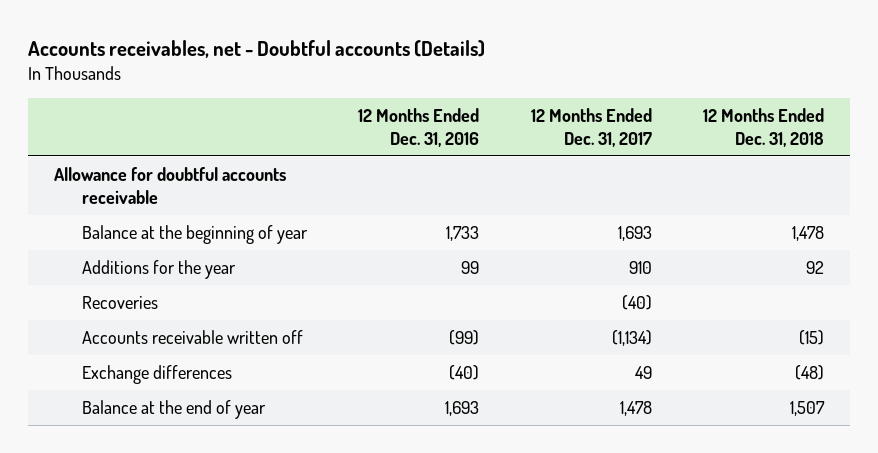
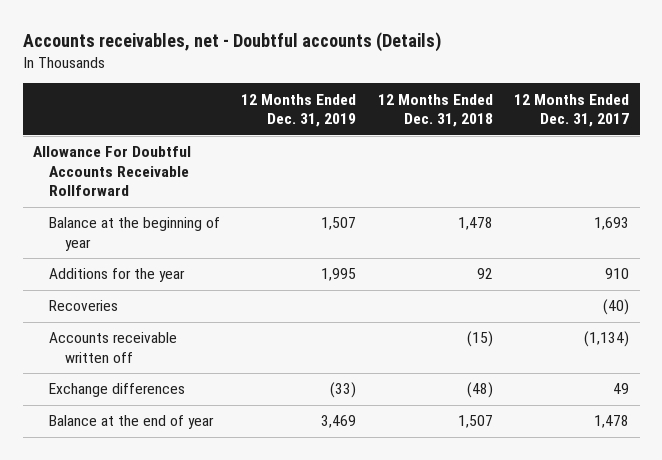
[358,108,480,148] 12 Months Ended Dec. 31, 2016 -> none
none -> [241,93,357,128] 12 Months Ended Dec. 31, 2019
[53,167,286,204] Allowance for doubtful accounts receivable -> [33,146,192,197] Allowance For Doubtful Accounts Receivable Rollforward

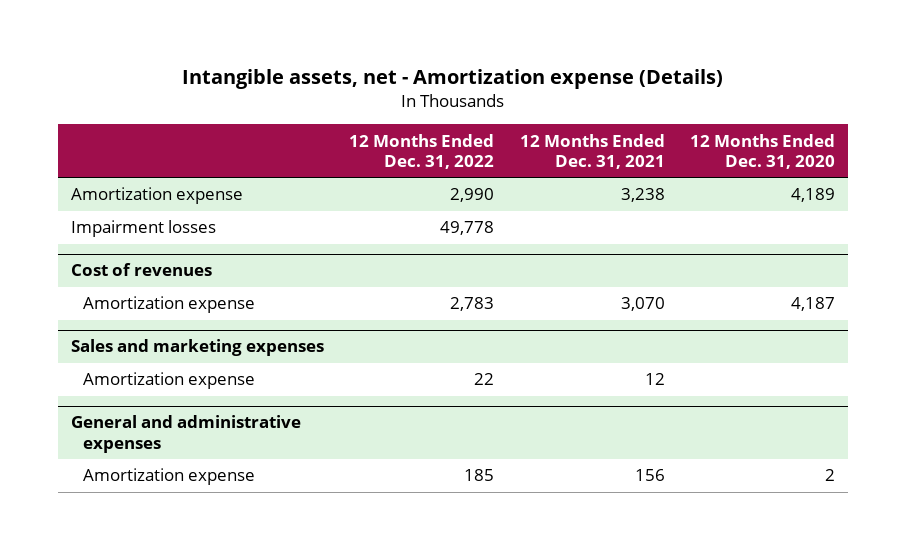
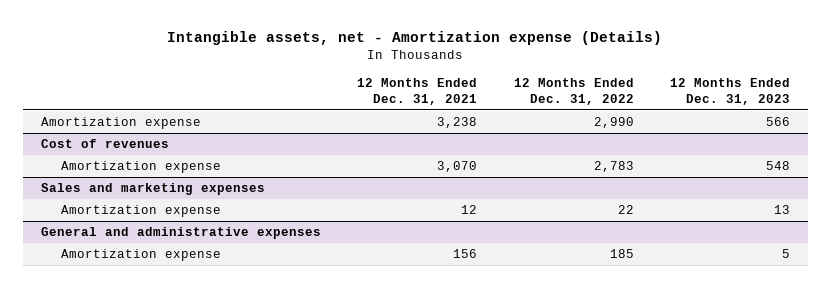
[690,133,836,169] 12 Months Ended Dec. 31, 2020 -> none
none -> [669,78,790,105] 12 Months Ended Dec. 31, 2023
[70,220,216,238] Impairment losses -> none

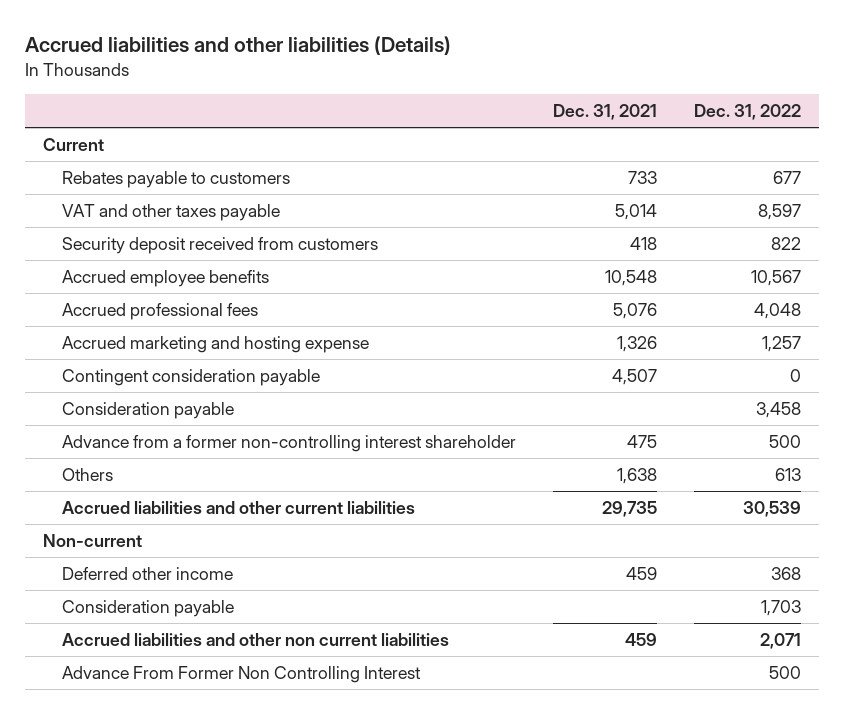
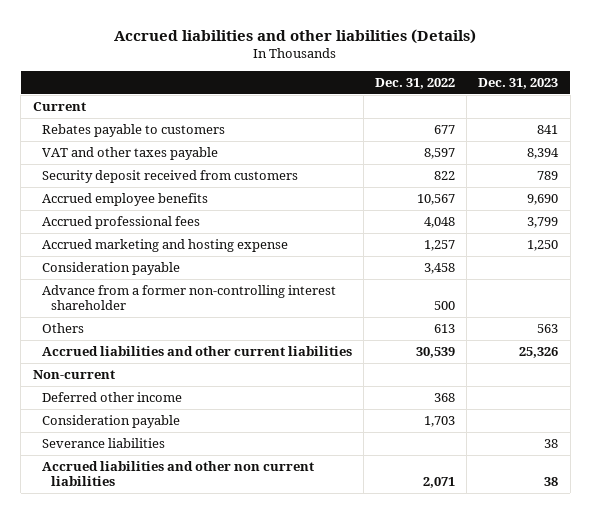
[552,104,657,121] Dec. 31, 2021 -> none
none -> [478,78,559,90] Dec. 31, 2023
[62,369,321,387] Contingent consideration payable -> none
none -> [41,437,165,448] Severance liabilities
[62,666,422,684] Advance From Former Non Controlling Interest -> none

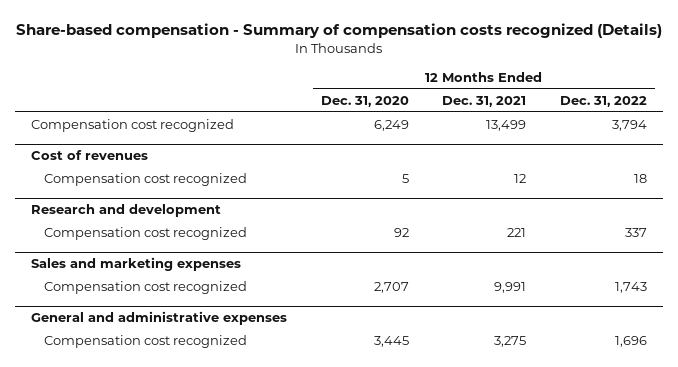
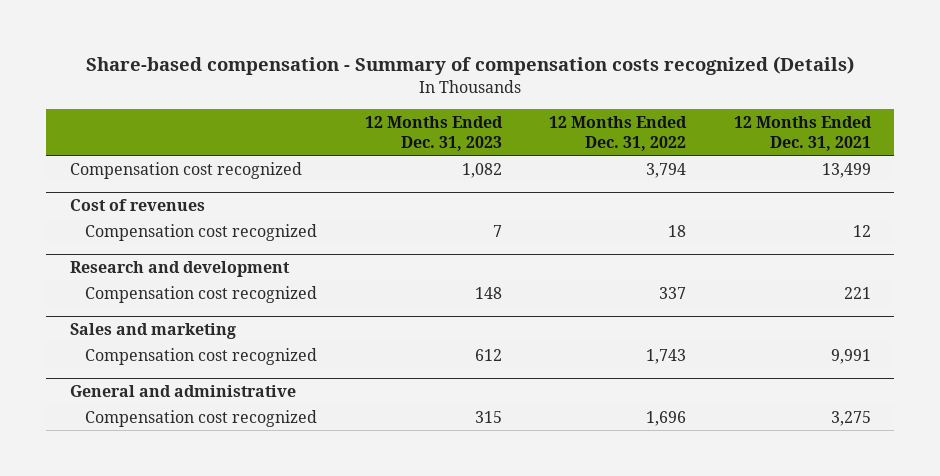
[320,95,409,107] Dec. 31, 2020 -> none
none -> [364,115,503,152] 12 Months Ended Dec. 31, 2023
[31,257,242,272] Sales and marketing expenses -> [69,322,236,339] Sales and marketing
[31,311,288,326] General and administrative expenses -> [69,384,296,397] General and administrative

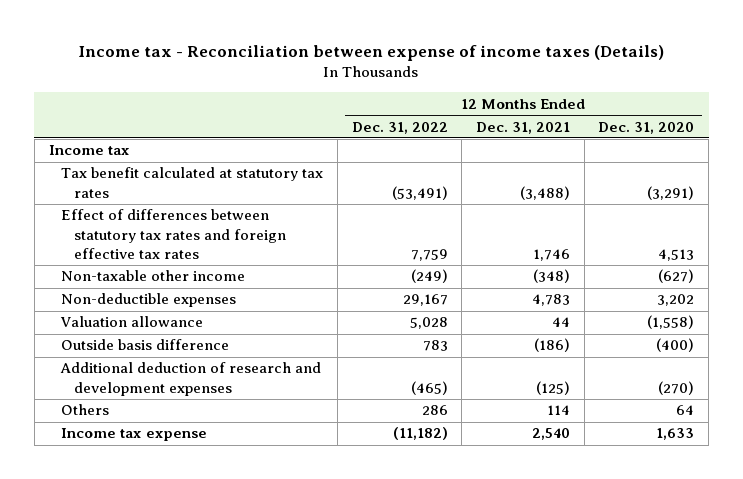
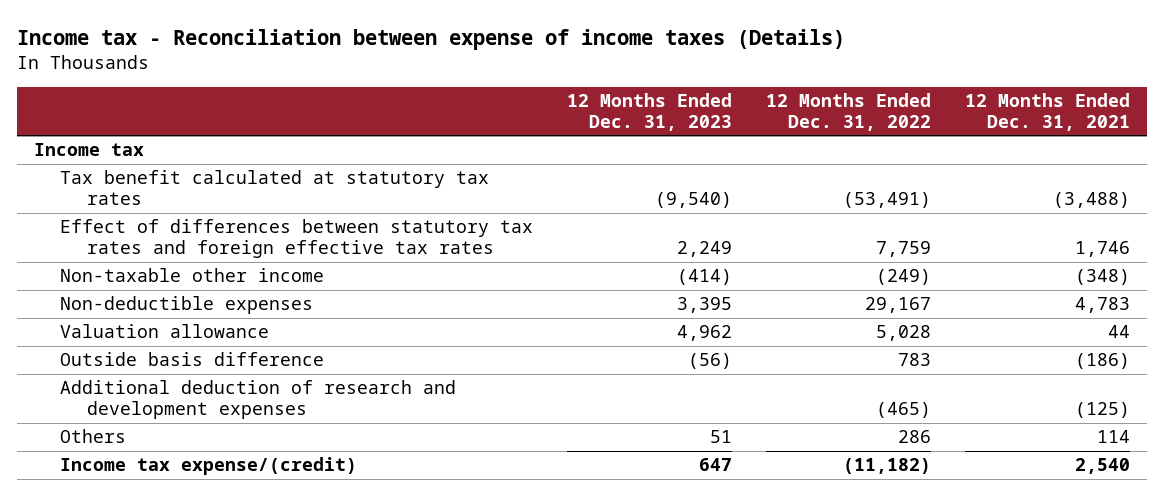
[598,121,695,134] Dec. 31, 2020 -> none
none -> [567,93,733,132] 12 Months Ended Dec. 31, 2023
[61,428,208,442] Income tax expense -> [60,457,358,476] Income tax expense/(credit)

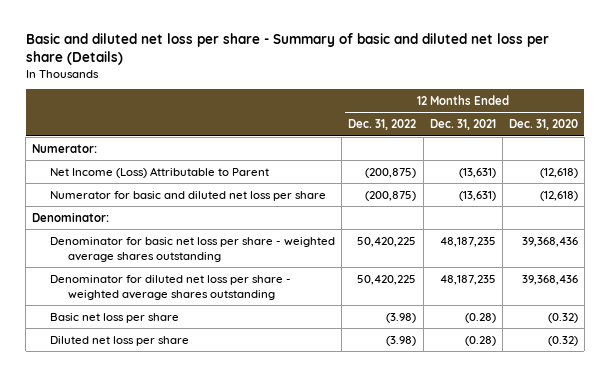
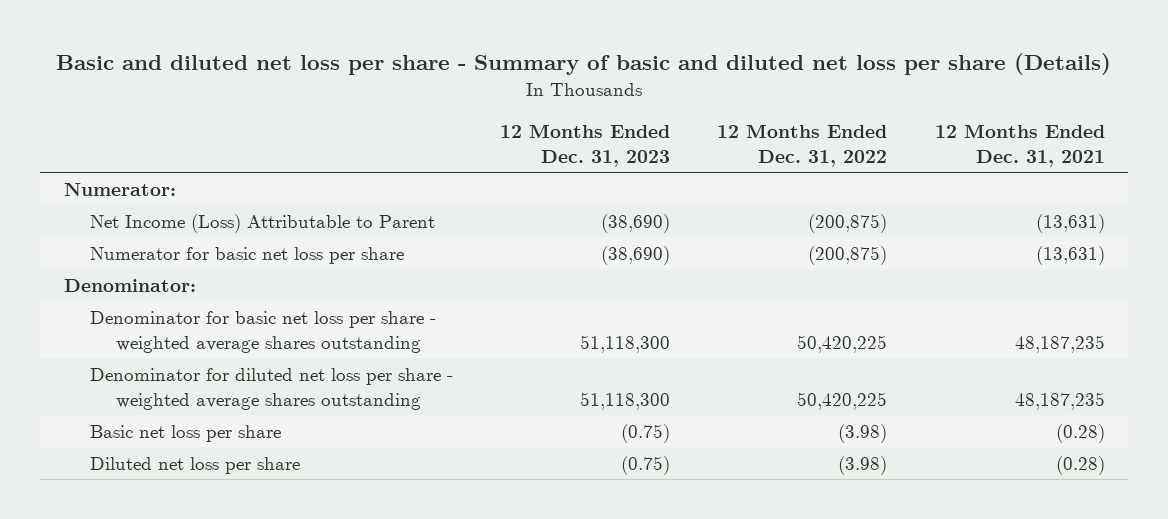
[508,119,578,131] Dec. 31, 2020 -> none
none -> [499,123,670,167] 12 Months Ended Dec. 31, 2023
[50,190,327,201] Numerator for basic and diluted net loss per share -> [89,246,404,264] Numerator for basic net loss per share

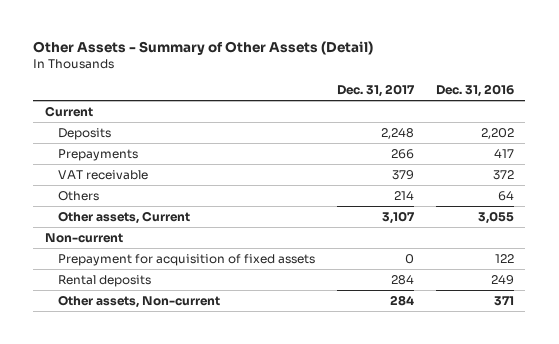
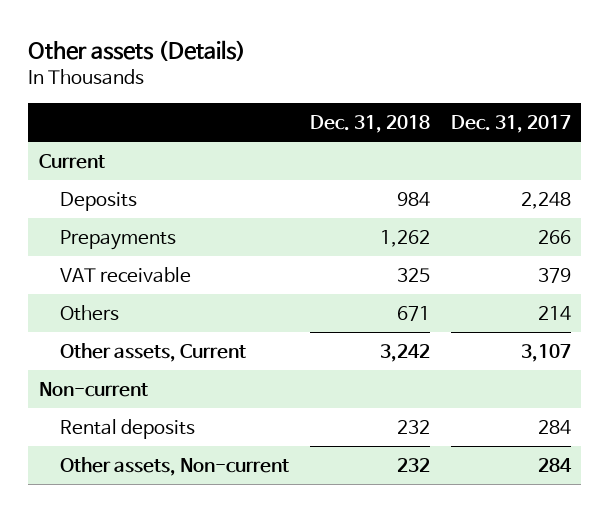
[33,40,374,55] Other Assets - Summary of Other Assets (Detail) -> [28,39,247,61] Other assets (Details)
[435,84,514,98] Dec. 31, 2016 -> none
none -> [309,114,430,133] Dec. 31, 2018
[57,253,315,266] Prepayment for acquisition of fixed assets -> none

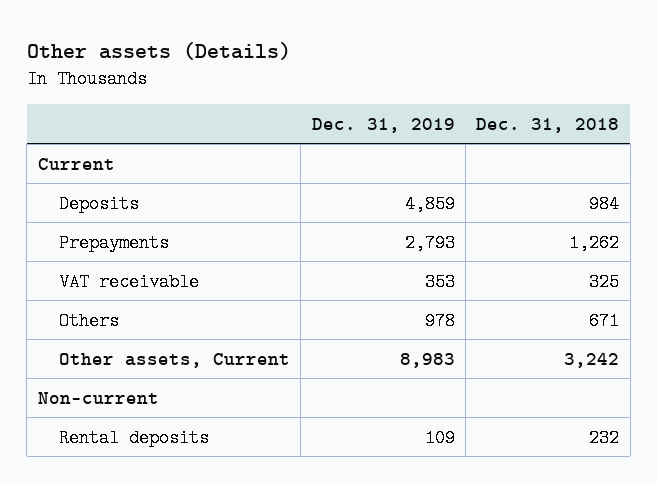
[450,114,571,133] Dec. 31, 2017 -> none
none -> [311,117,455,133] Dec. 31, 2019
[59,457,289,477] Other assets, Non-current -> none

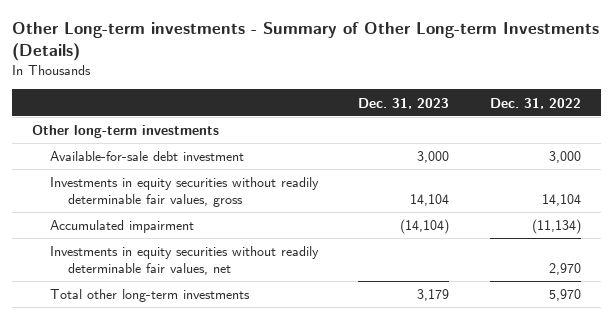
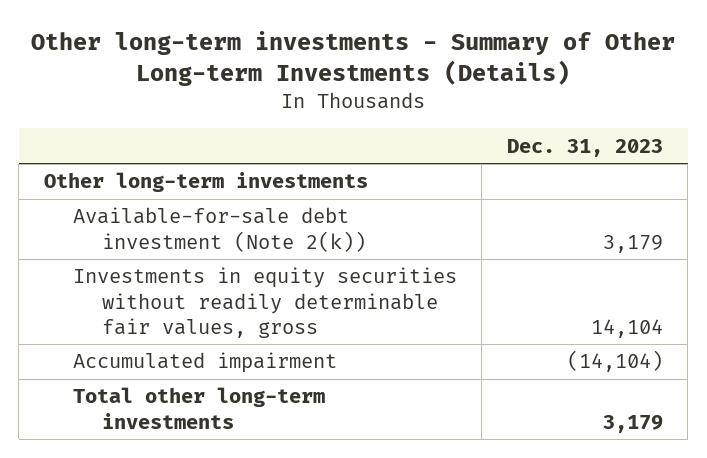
[11,21,599,61] Other Long-term investments - Summary of Other Long-term Investments (Details) -> [31,31,676,87] Other long-term investments - Summary of Other Long-term Investments (Details)
[489,97,581,109] Dec. 31, 2022 -> none
[50,151,245,162] Available-for-sale debt investment -> [72,207,366,252] Available-for-sale debt investment (Note 2(k))
[417,151,450,164] 3,000 -> [602,234,663,253] 3,179
[50,246,320,276] Investments in equity securities without readily determinable fair values, net -> none

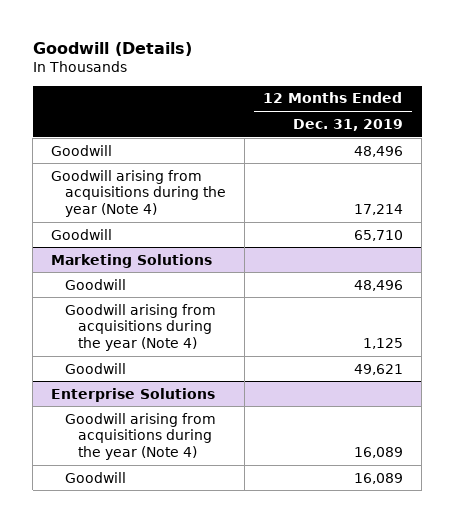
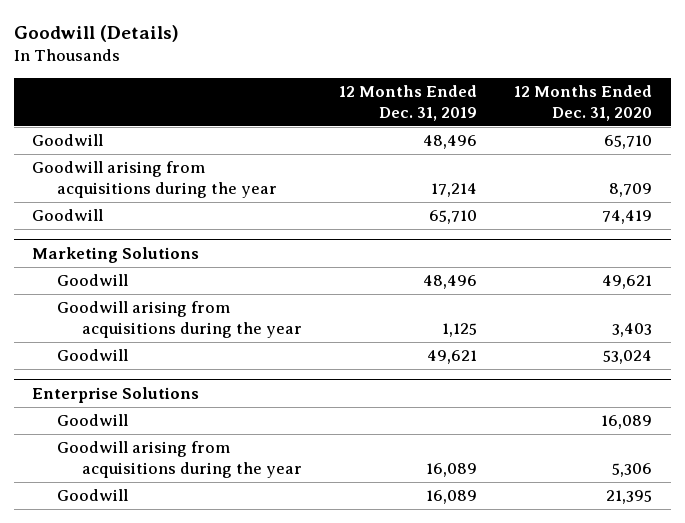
none -> [514,84,653,121] 12 Months Ended Dec. 31, 2020
[51,169,226,217] Goodwill arising from acquisitions during the year (Note 4) -> [32,161,278,199] Goodwill arising from acquisitions during the year
[64,303,216,351] Goodwill arising from acquisitions during the year (Note 4) -> [57,301,303,339] Goodwill arising from acquisitions during the year
none -> [57,414,129,427] Goodwill
[64,412,216,460] Goodwill arising from acquisitions during the year (Note 4) -> [57,441,303,479] Goodwill arising from acquisitions during the year

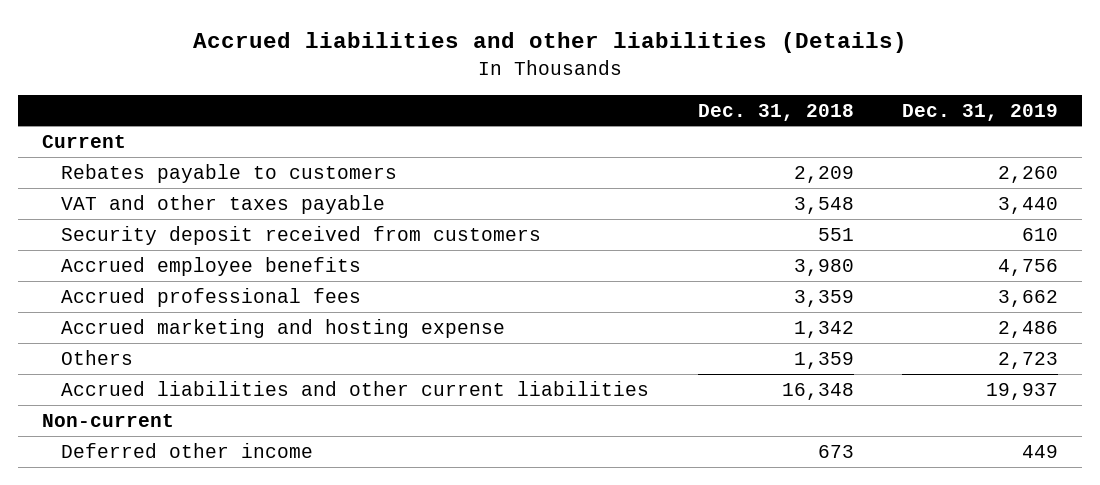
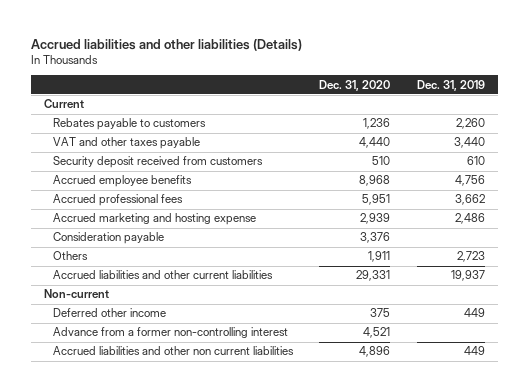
[697,103,854,121] Dec. 31, 2018 -> none
none -> [319,79,391,91] Dec. 31, 2020
none -> [53,232,165,245] Consideration payable
none -> [53,327,289,339] Advance from a former non-controlling interest
none -> [53,346,295,356] Accrued liabilities and other non current liabilities

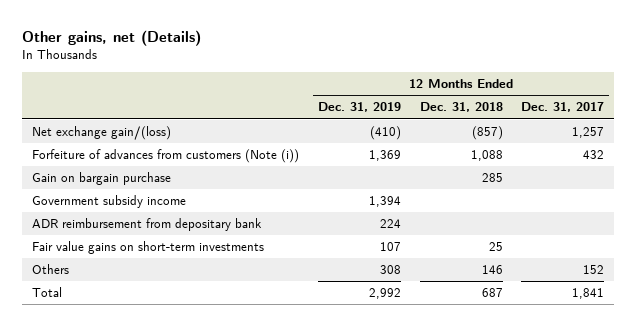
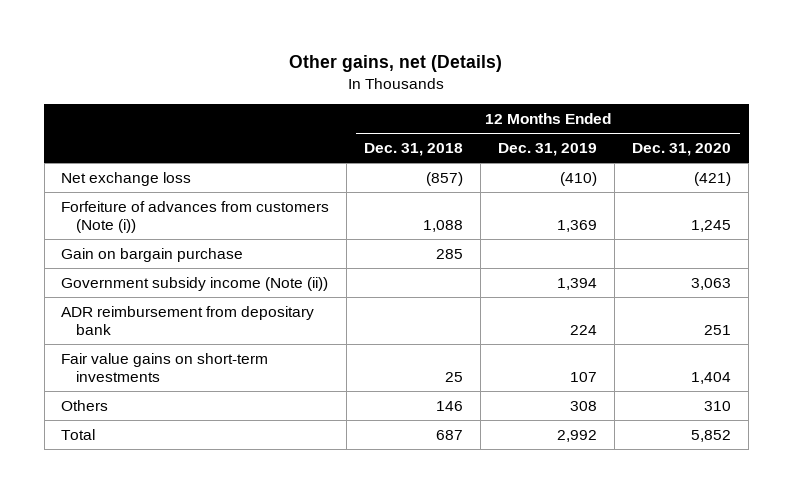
[521,102,605,113] Dec. 31, 2017 -> none
none -> [632,142,732,156] Dec. 31, 2020
[31,126,171,141] Net exchange gain/(loss) -> [61,171,192,186] Net exchange loss
[31,195,186,209] Government subsidy income -> [61,276,329,291] Government subsidy income (Note (ii))

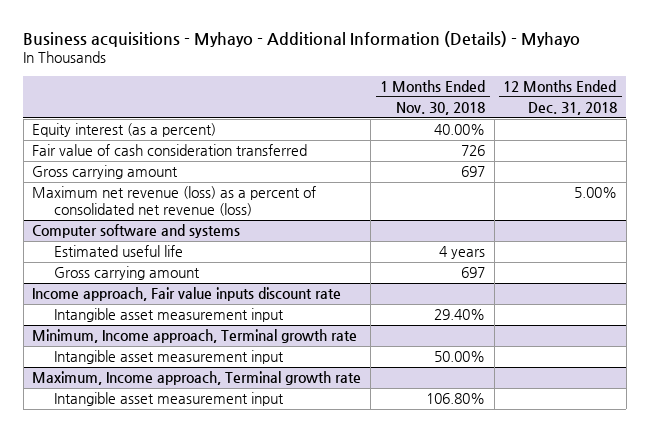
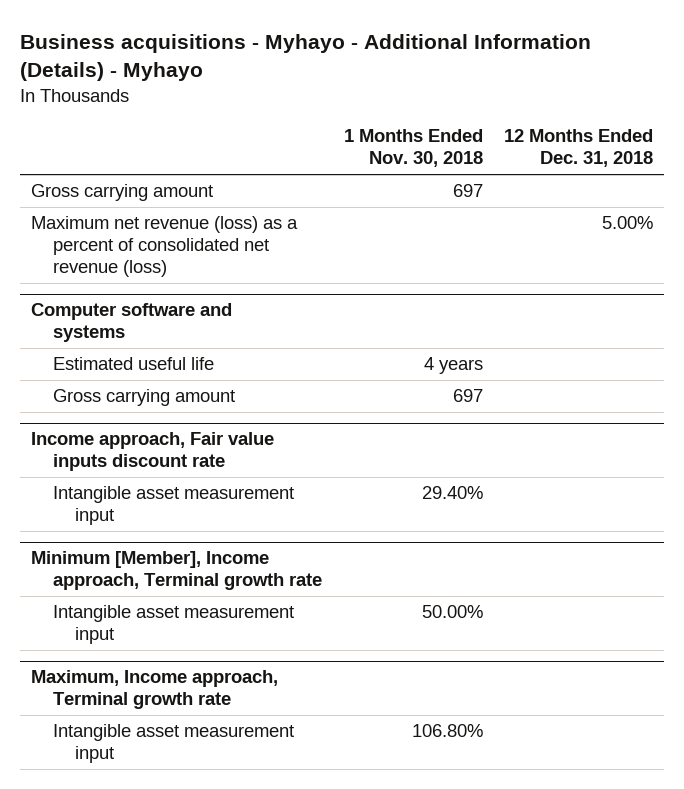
[32,123,217,138] Equity interest (as a percent) -> none
[32,144,308,157] Fair value of cash consideration transferred -> none
[32,329,358,344] Minimum, Income approach, Terminal growth rate -> [30,551,323,591] Minimum [Member], Income approach, Terminal growth rate

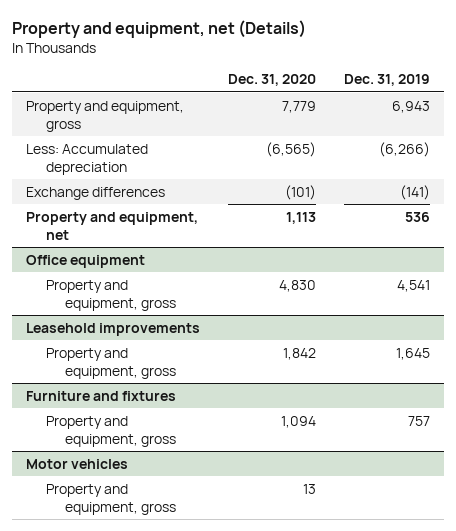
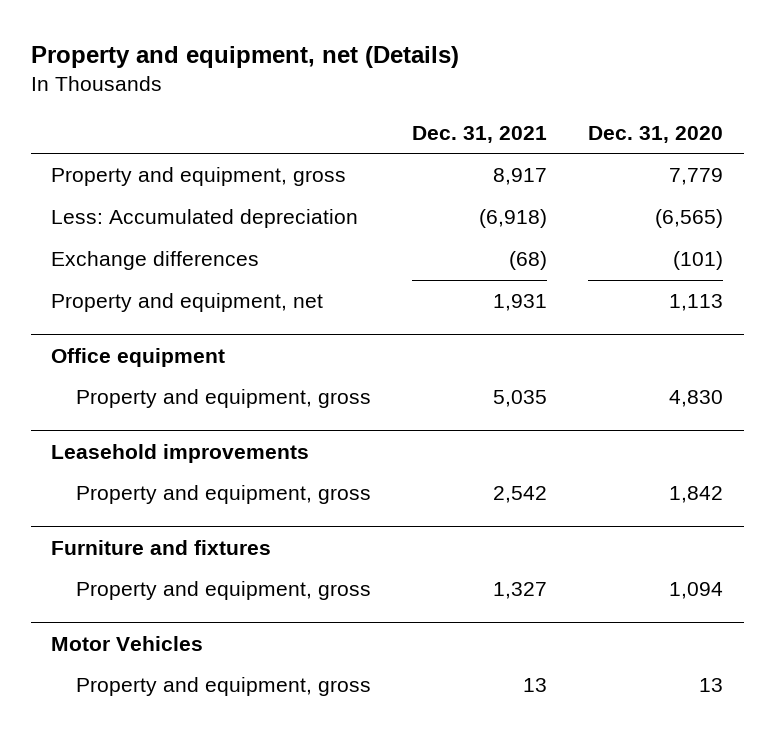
[343,74,430,87] Dec. 31, 2019 -> none
none -> [411,125,547,143] Dec. 31, 2021
[25,458,128,469] Motor vehicles -> [51,635,204,651] Motor Vehicles

